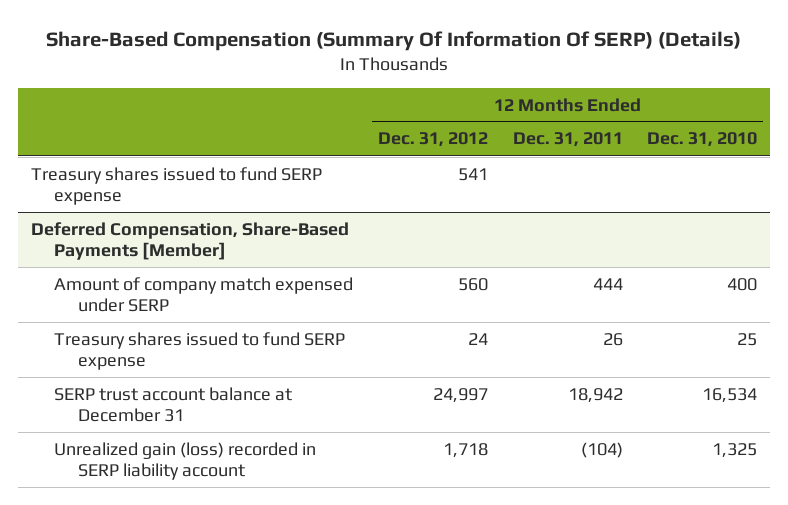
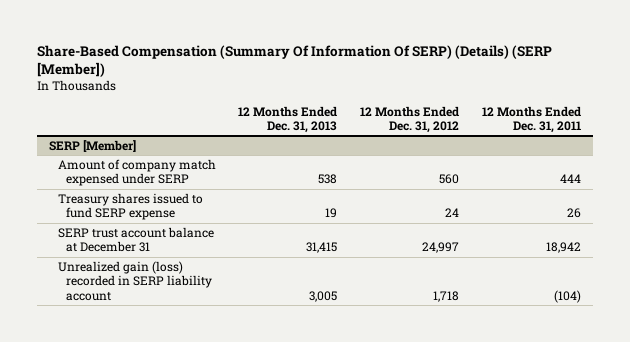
[46,31,742,52] Share-Based Compensation (Summary Of Information Of SERP) (Details) -> [37,44,553,77] Share-Based Compensation (Summary Of Information Of SERP) (Details) (SERP [Member])
[647,132,758,148] Dec. 31, 2010 -> none
none -> [238,105,338,133] 12 Months Ended Dec. 31, 2013
[30,166,322,206] Treasury shares issued to fund SERP expense -> none
[30,221,349,261] Deferred Compensation, Share-Based Payments [Member] -> none
none -> [48,139,136,152] SERP [Member]

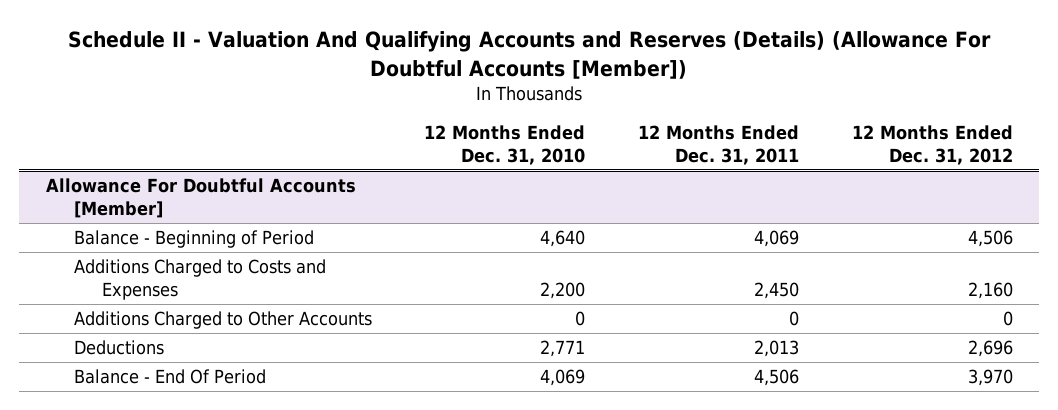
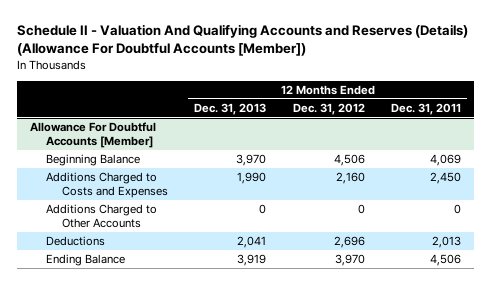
[424,125,586,165] 12 Months Ended Dec. 31, 2010 -> none
none -> [194,102,267,115] Dec. 31, 2013
[73,230,314,249] Balance - Beginning of Period -> [46,154,141,167] Beginning Balance
[73,369,266,385] Balance - End Of Period -> [46,254,126,267] Ending Balance

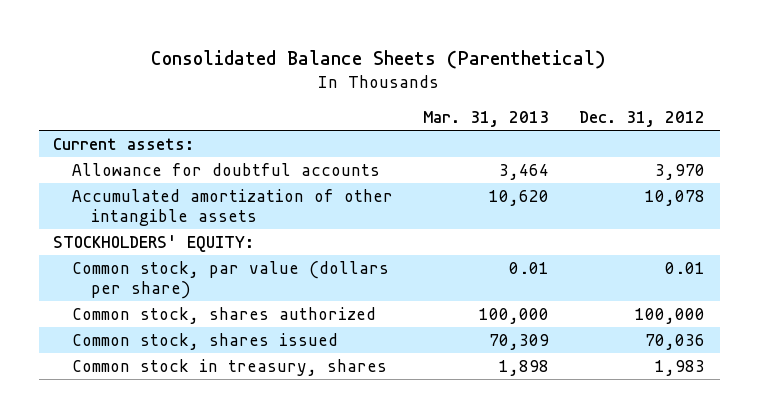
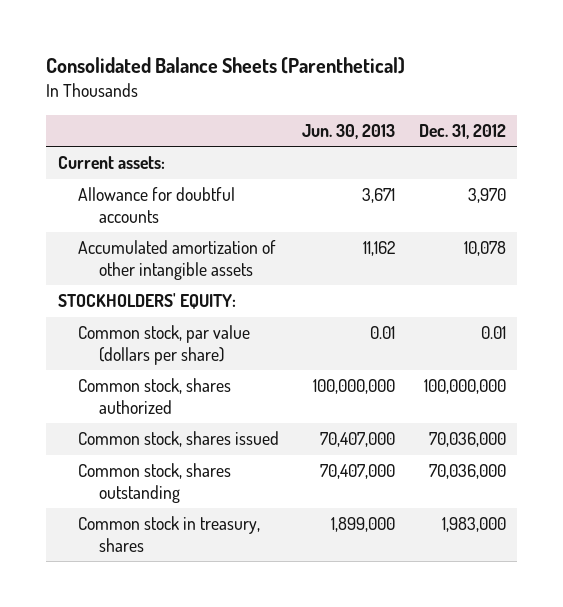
[423,111,550,128] Mar. 31, 2013 -> none
none -> [302,123,396,139] Jun. 30, 2013
[634,307,705,324] 100,000 -> [423,379,506,395] 100,000,000
[644,333,705,350] 70,036 -> [428,432,506,448] 70,036,000
none -> [78,463,232,503] Common stock, shares outstanding
[654,359,705,376] 1,983 -> [441,517,506,533] 1,983,000

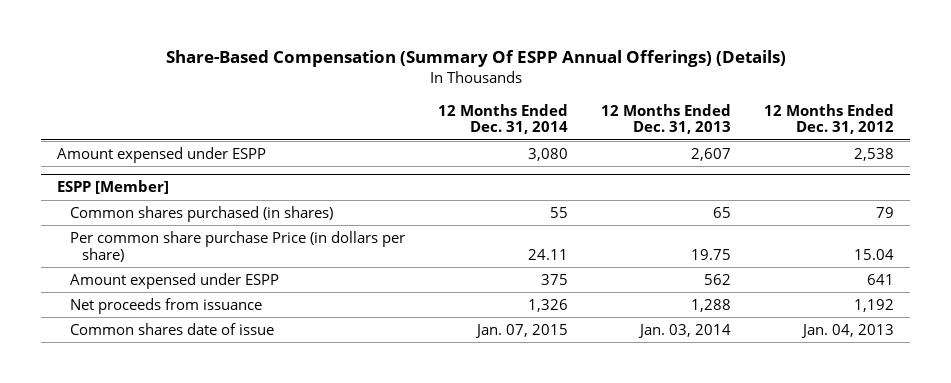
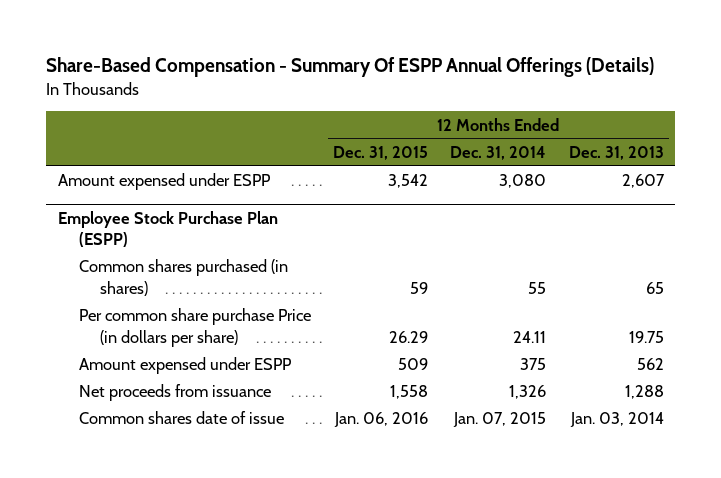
[165,50,786,68] Share-Based Compensation (Summary Of ESPP Annual Offerings) (Details) -> [46,57,655,78] Share-Based Compensation - Summary Of ESPP Annual Offerings (Details)
[763,103,894,135] 12 Months Ended Dec. 31, 2012 -> none
none -> [333,146,429,161] Dec. 31, 2015
[57,180,170,195] ESPP [Member] -> [57,211,278,248] Employee Stock Purchase Plan (ESPP)

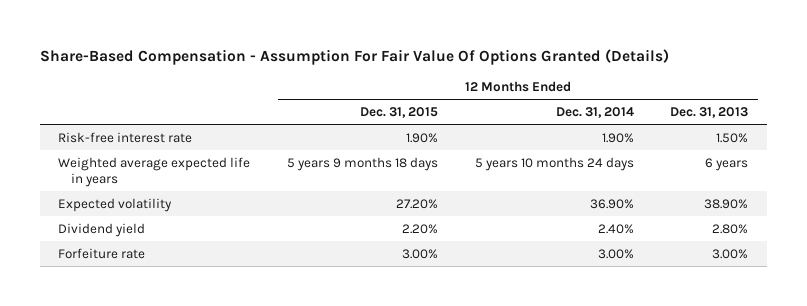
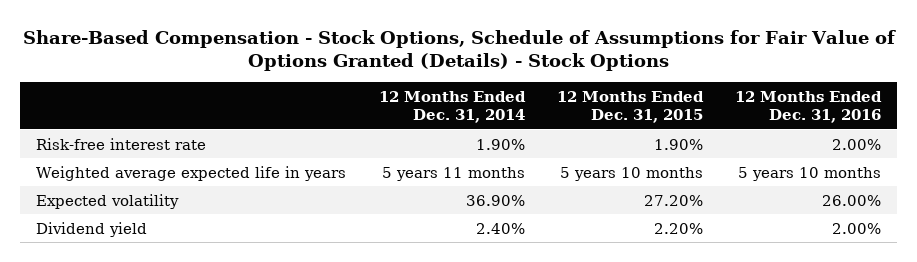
[39,48,669,65] Share-Based Compensation - Assumption For Fair Value Of Options Granted (Details) -> [22,29,896,72] Share-Based Compensation - Stock Options, Schedule of Assumptions for Fair Value of Options Granted (Details) - Stock Options
[670,106,749,118] Dec. 31, 2013 -> none
none -> [734,90,882,124] 12 Months Ended Dec. 31, 2016
[286,156,438,171] 5 years 9 months 18 days -> [559,166,703,181] 5 years 10 months
[474,156,634,171] 5 years 10 months 24 days -> [381,166,525,181] 5 years 11 months
[58,247,146,259] Forfeiture rate -> none

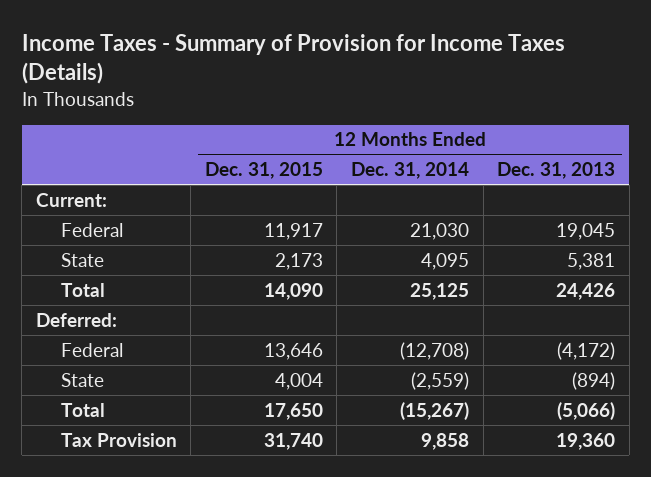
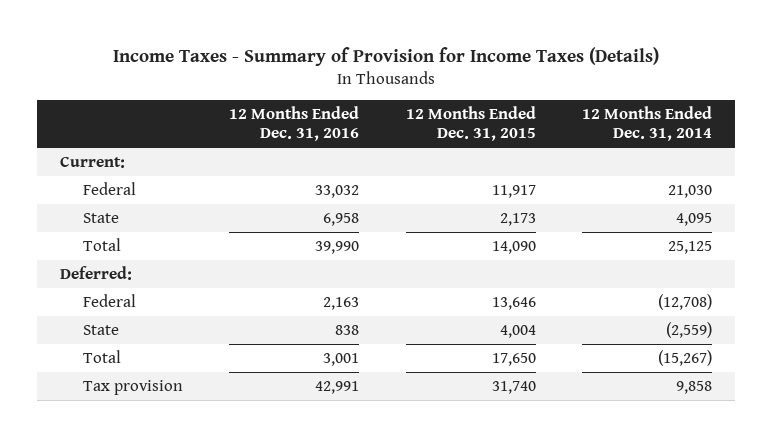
[497,162,616,180] Dec. 31, 2013 -> none
none -> [229,106,360,142] 12 Months Ended Dec. 31, 2016
[60,432,177,447] Tax Provision -> [82,379,183,395] Tax provision

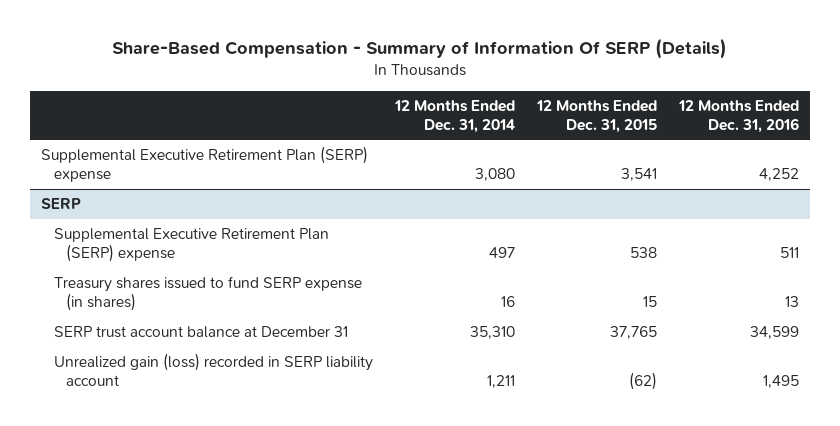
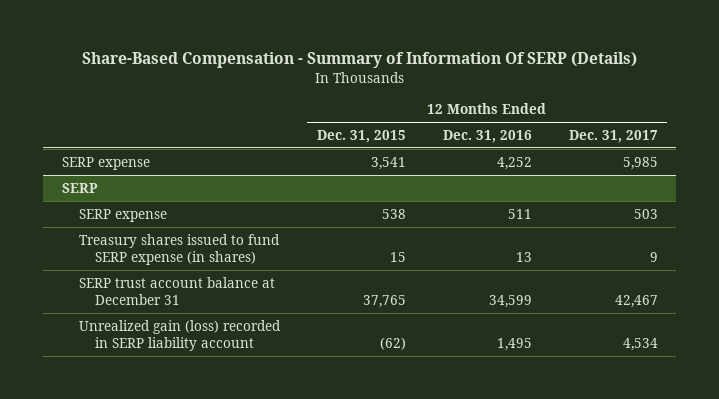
[393,99,515,133] 12 Months Ended Dec. 31, 2014 -> none
none -> [568,130,658,144] Dec. 31, 2017
[41,146,369,183] Supplemental Executive Retirement Plan (SERP) expense -> [61,156,150,170] SERP expense
[53,228,329,263] Supplemental Executive Retirement Plan (SERP) expense -> [78,208,167,222] SERP expense

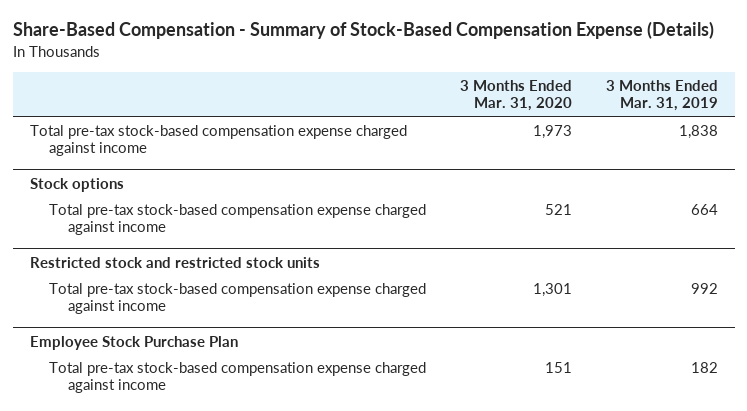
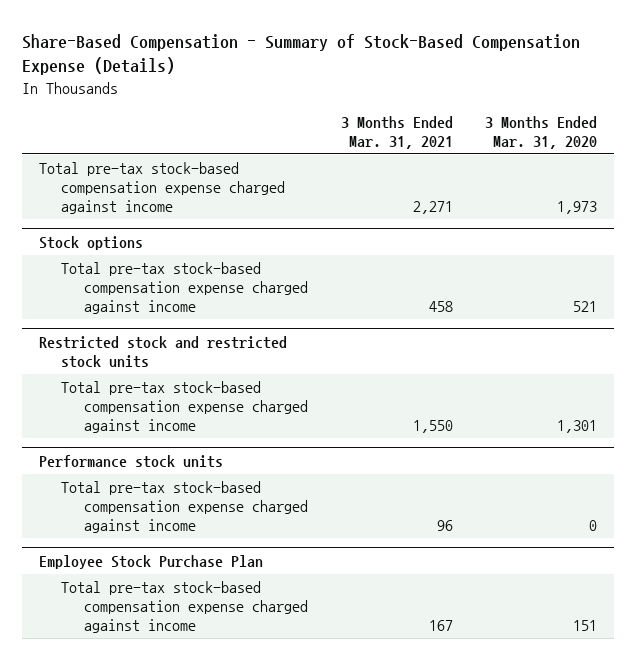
[605,79,718,112] 3 Months Ended Mar. 31, 2019 -> none
none -> [340,115,453,149] 3 Months Ended Mar. 31, 2021
none -> [38,454,223,468] Performance stock units
none -> [61,481,308,534] Total pre-tax stock-based compensation expense charged against income

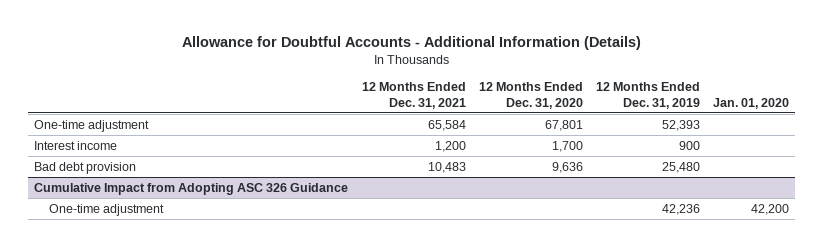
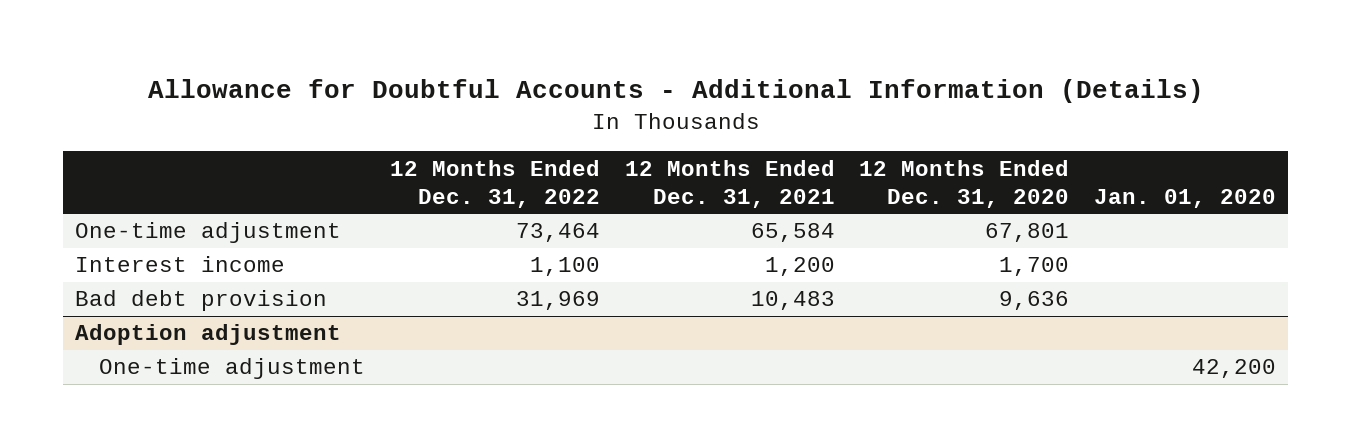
[595,82,700,109] 12 Months Ended Dec. 31, 2019 -> none
none -> [389,159,600,208] 12 Months Ended Dec. 31, 2022
[34,182,349,195] Cumulative Impact from Adopting ASC 326 Guidance -> [75,324,342,346] Adoption adjustment

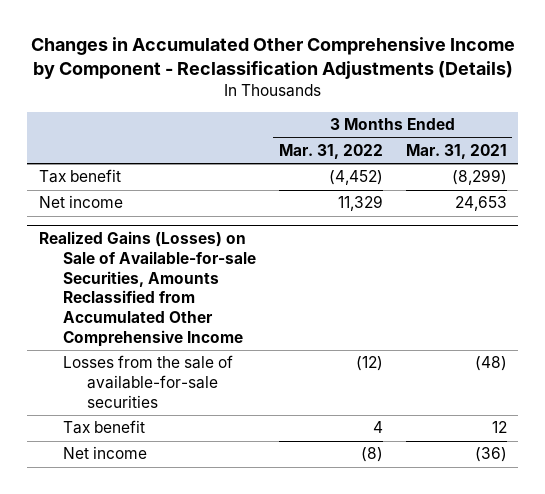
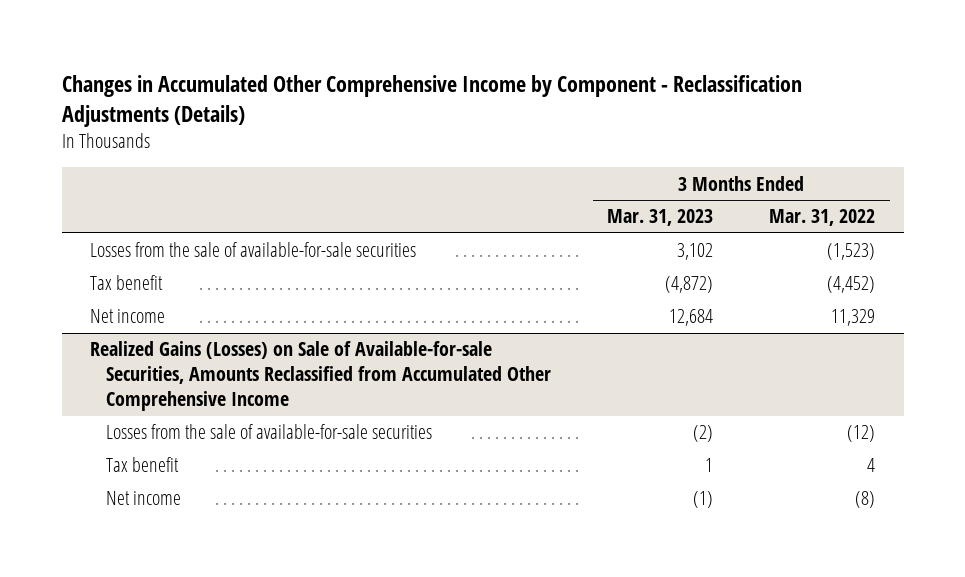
[405,143,507,159] Mar. 31, 2021 -> none
none -> [607,209,714,227] Mar. 31, 2023
none -> [90,242,417,258] Losses from the sale of available-for-sale securities

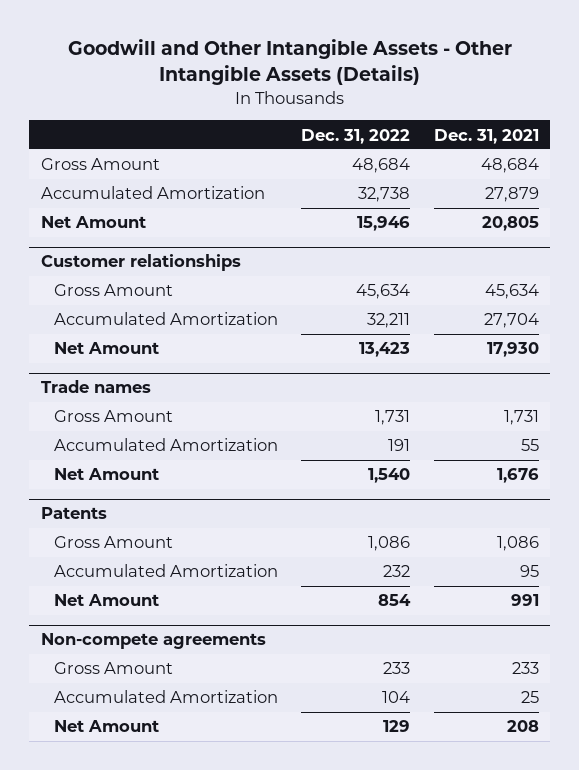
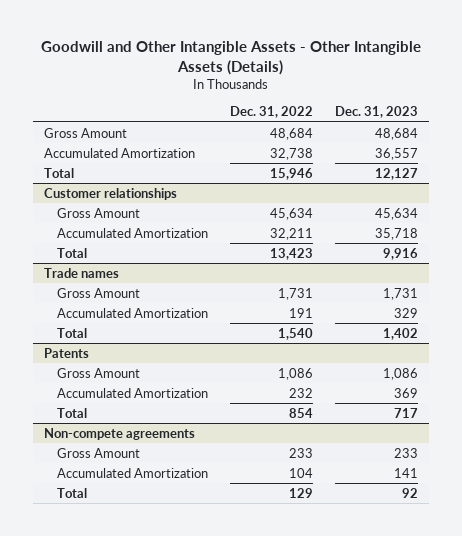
[433,128,539,144] Dec. 31, 2021 -> none
none -> [335,106,419,119] Dec. 31, 2023
[40,216,146,229] Net Amount -> [43,167,74,178] Total
[54,342,160,355] Net Amount -> [57,247,88,258] Total
[54,468,160,481] Net Amount -> [57,327,88,338] Total
[54,594,160,607] Net Amount -> [57,407,88,418] Total
[54,720,160,733] Net Amount -> [57,487,88,498] Total

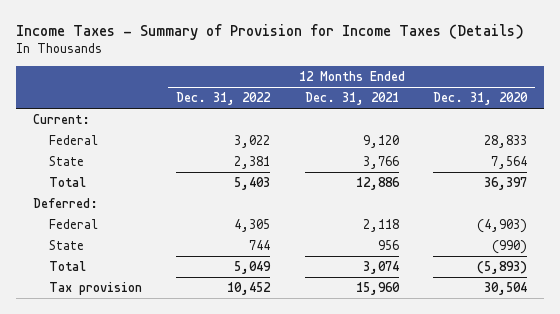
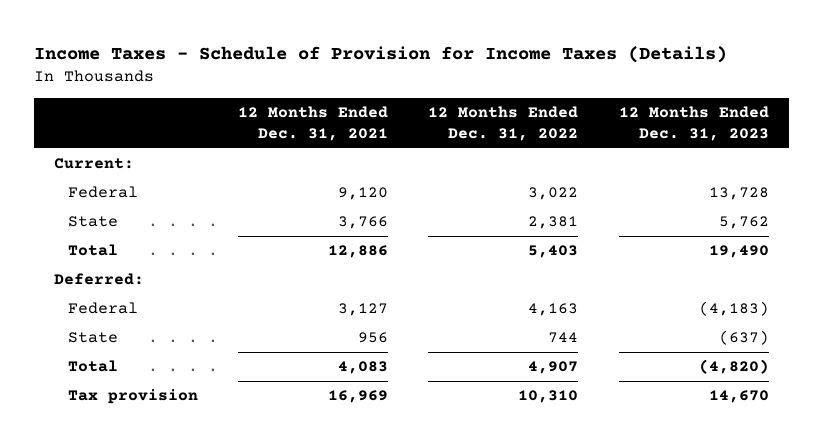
[16,24,525,41] Income Taxes - Summary of Provision for Income Taxes (Details) -> [33,46,727,64] Income Taxes - Schedule of Provision for Income Taxes (Details)
[432,92,528,106] Dec. 31, 2020 -> none
none -> [618,106,769,141] 12 Months Ended Dec. 31, 2023
[234,218,271,232] 4,305 -> [528,303,579,317] 4,163
[362,218,399,232] 2,118 -> [338,303,389,317] 3,127
[234,260,272,274] 5,049 -> [528,361,579,375] 4,907
[362,260,399,274] 3,074 -> [338,361,389,375] 4,083
[227,281,272,295] 10,452 -> [518,390,579,404] 10,310
[355,281,400,295] 15,960 -> [328,390,389,404] 16,969

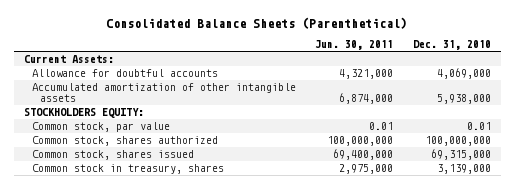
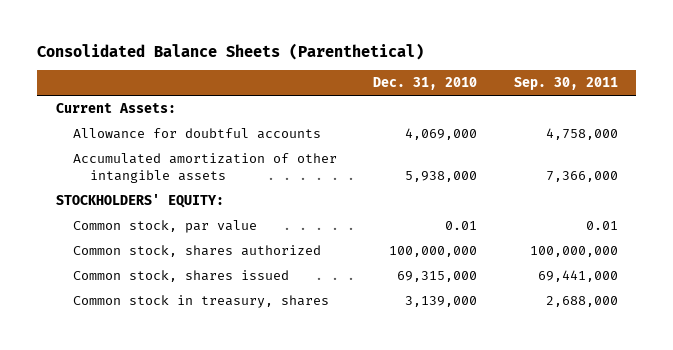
[315,40,394,51] Jun. 30, 2011 -> none
none -> [513,77,618,91] Sep. 30, 2011
[23,108,144,119] STOCKHOLDERS EQUITY: -> [55,194,224,209] STOCKHOLDERS' EQUITY:

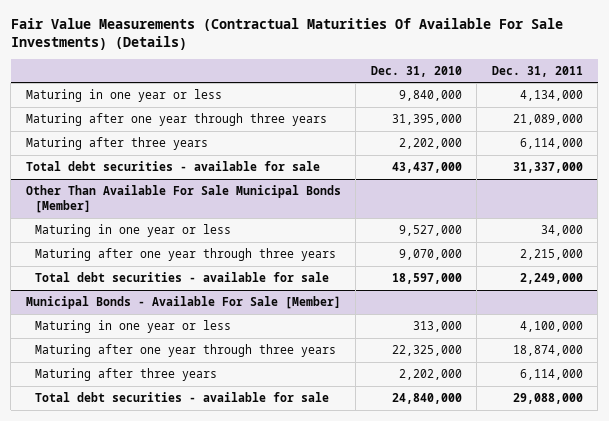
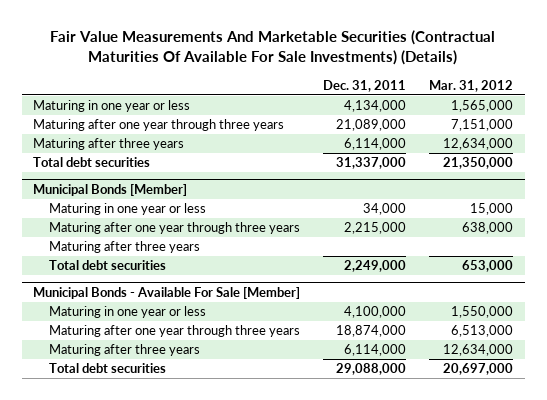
[10,17,563,50] Fair Value Measurements (Contractual Maturities Of Available For Sale Investments) (Details) -> [50,30,496,66] Fair Value Measurements And Marketable Securities (Contractual Maturities Of Available For Sale Investments) (Details)
[370,65,462,77] Dec. 31, 2010 -> none
none -> [429,79,514,92] Mar. 31, 2012
[25,184,341,213] Other Than Available For Sale Municipal Bonds [Member] -> none
[25,160,320,171] Total debt securities - available for sale -> [33,157,151,168] Total debt securities
none -> [33,184,188,197] Municipal Bonds [Member]
none -> [49,241,201,254] Maturing after three years
[35,271,330,282] Total debt securities - available for sale -> [49,260,167,271] Total debt securities
[35,391,330,402] Total debt securities - available for sale -> [49,363,167,374] Total debt securities

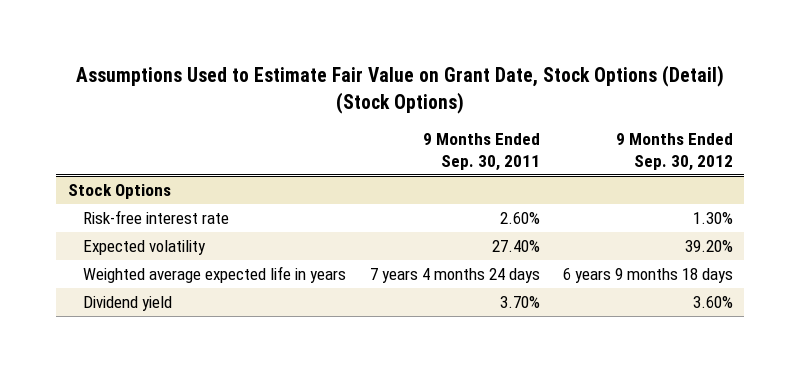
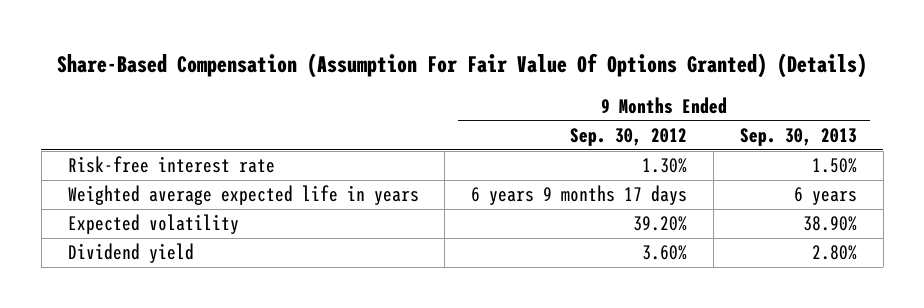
[76,65,725,114] Assumptions Used to Estimate Fair Value on Grant Date, Stock Options (Detail) (Stock Options) -> [57,52,868,78] Share-Based Compensation (Assumption For Fair Value Of Options Granted) (Details)
[422,133,540,171] 9 Months Ended Sep. 30, 2011 -> none
none -> [739,127,857,146] Sep. 30, 2013
[67,183,171,199] Stock Options -> none
none -> [67,185,419,206] Weighted average expected life in years
[83,265,347,283] Weighted average expected life in years -> none

